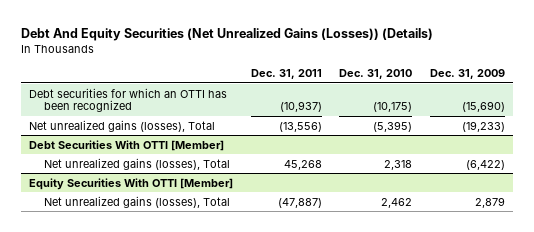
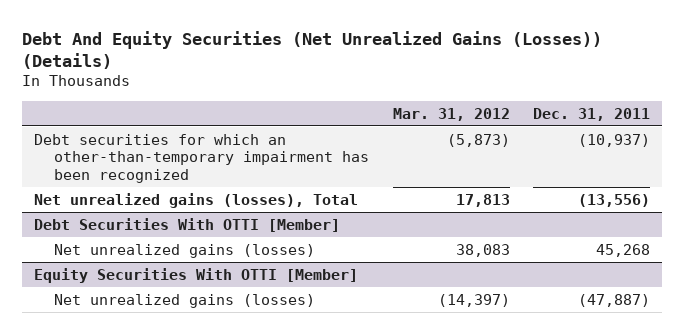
[339,69,413,80] Dec. 31, 2010 -> none
[429,69,505,80] Dec. 31, 2009 -> none
none -> [392,107,510,121] Mar. 31, 2012
[29,87,228,113] Debt securities for which an OTTI has been recognized -> [34,133,369,183] Debt securities for which an other-than-temporary impairment has been recognized
[44,157,231,170] Net unrealized gains (losses), Total -> [53,243,315,258] Net unrealized gains (losses)
[44,195,231,208] Net unrealized gains (losses), Total -> [53,293,315,308] Net unrealized gains (losses)

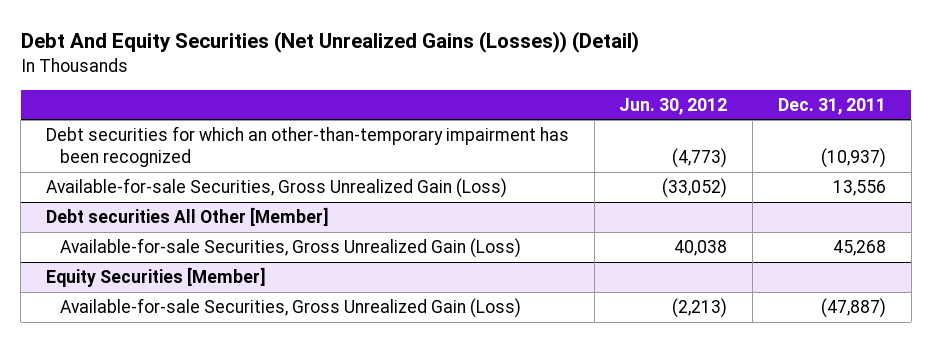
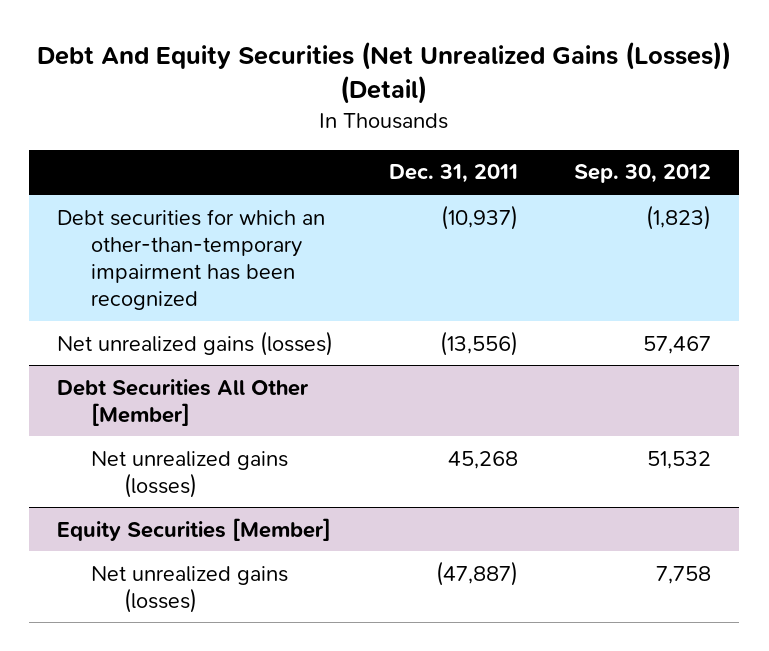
[619,97,728,115] Jun. 30, 2012 -> none
none -> [574,164,712,184] Sep. 30, 2012
[45,178,507,199] Available-for-sale Securities, Gross Unrealized Gain (Loss) -> [57,330,334,356] Net unrealized gains (losses)
[832,180,886,197] 13,556 -> [440,330,519,356] (13,556)
[45,207,329,227] Debt securities All Other [Member] -> [57,378,310,426] Debt Securities All Other [Member]
[59,238,521,259] Available-for-sale Securities, Gross Unrealized Gain (Loss) -> [90,450,288,498] Net unrealized gains (losses)
[59,298,521,319] Available-for-sale Securities, Gross Unrealized Gain (Loss) -> [90,565,288,613] Net unrealized gains (losses)

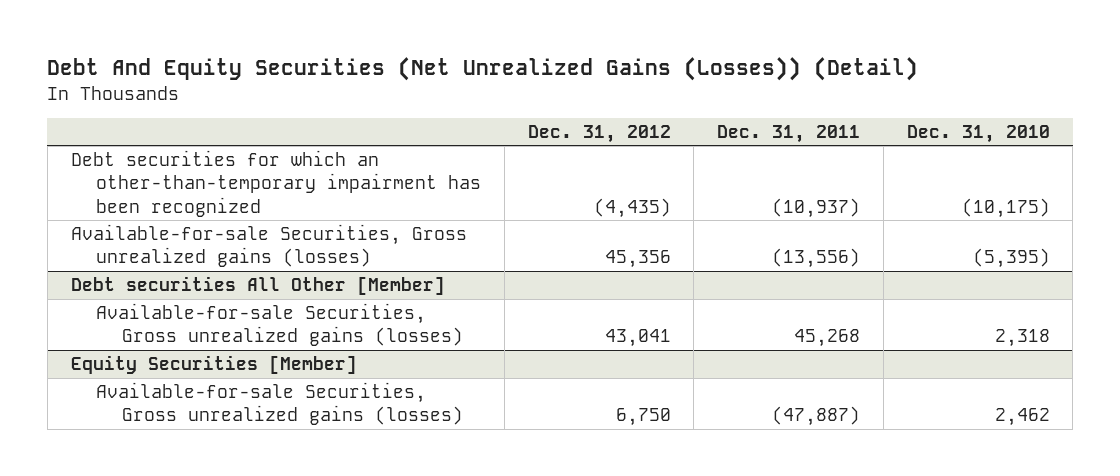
[574,164,712,184] Sep. 30, 2012 -> none
none -> [527,124,671,143] Dec. 31, 2012
none -> [906,124,1050,143] Dec. 31, 2010
[57,330,334,356] Net unrealized gains (losses) -> [70,224,467,268] Available-for-sale Securities, Gross unrealized gains (losses)
[57,378,310,426] Debt Securities All Other [Member] -> [70,276,445,296] Debt securities All Other [Member]
[90,450,288,498] Net unrealized gains (losses) -> [96,303,464,347] Available-for-sale Securities, Gross unrealized gains (losses)
[90,565,288,613] Net unrealized gains (losses) -> [96,382,464,426] Available-for-sale Securities, Gross unrealized gains (losses)

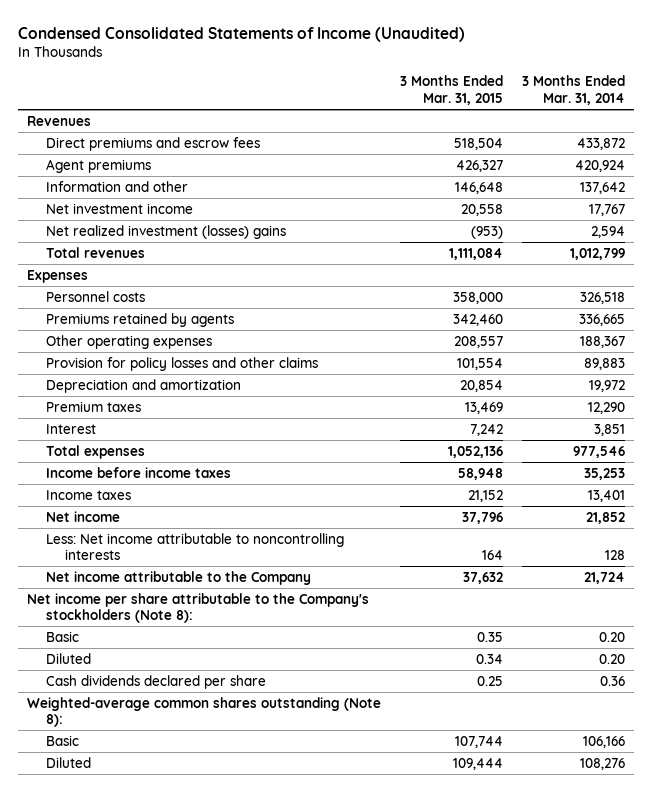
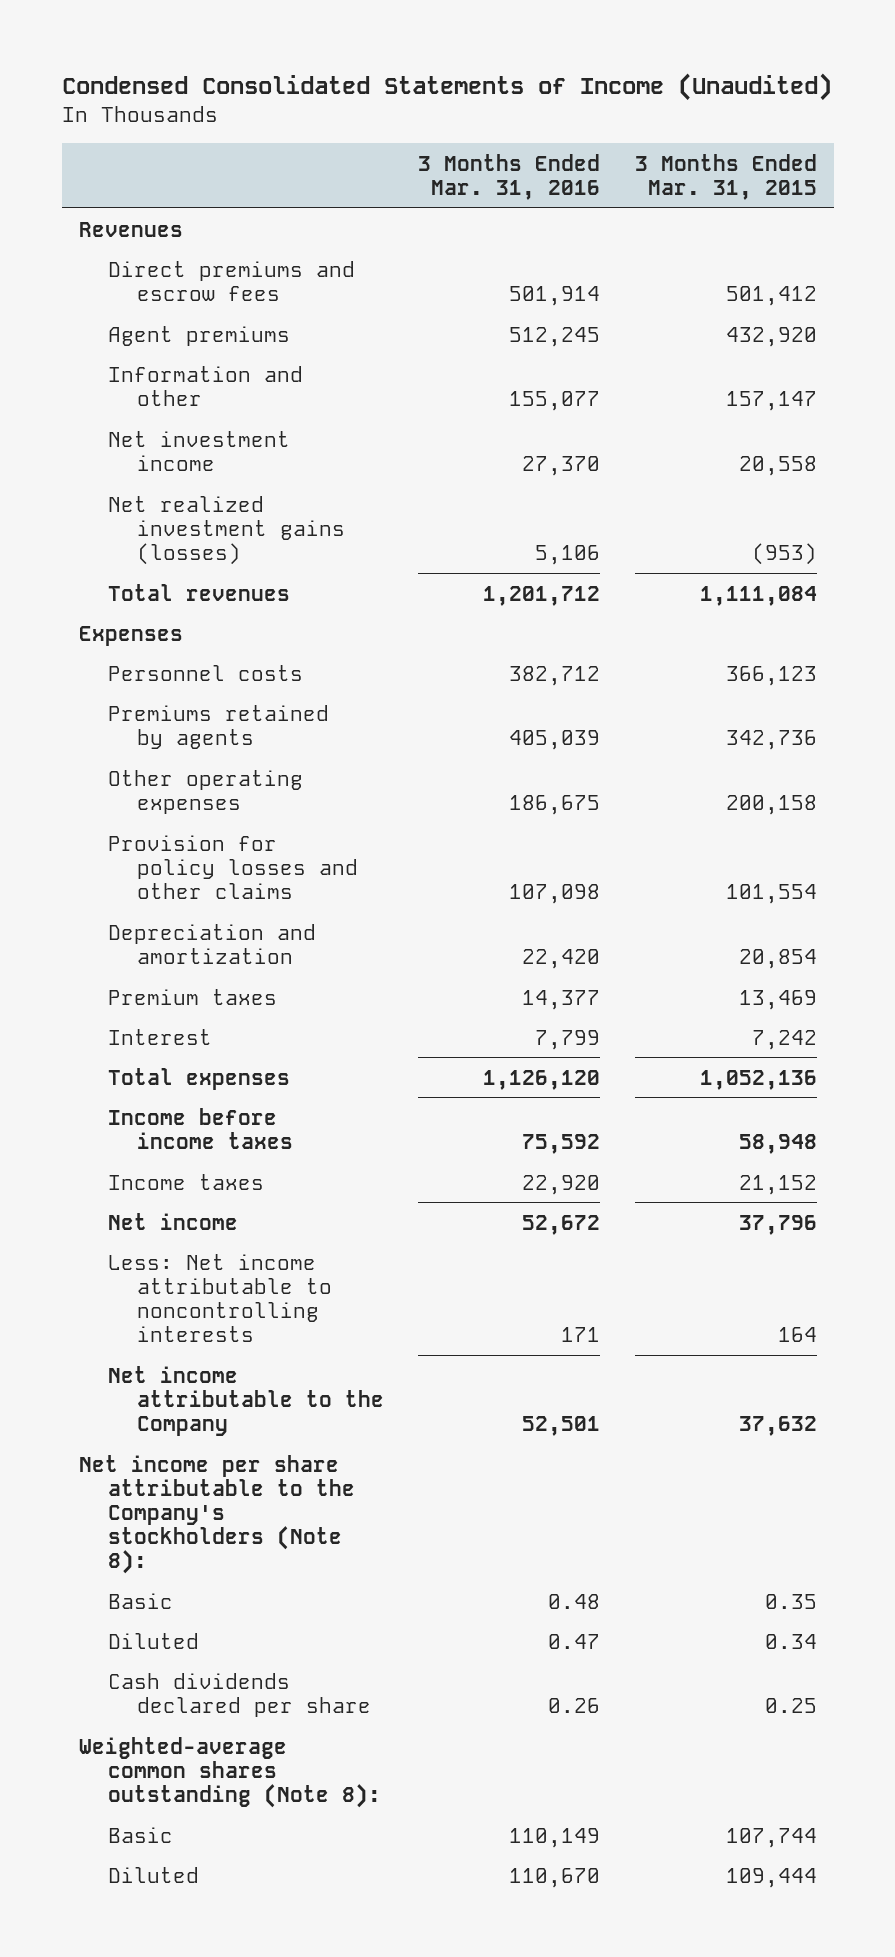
[521,75,625,106] 3 Months Ended Mar. 31, 2014 -> none
none -> [418,153,601,200] 3 Months Ended Mar. 31, 2016
[454,137,504,150] 518,504 -> [725,285,817,306] 501,412
[456,159,504,172] 426,327 -> [725,326,817,347] 432,920
[455,181,504,194] 146,648 -> [725,390,817,411] 157,147
[46,224,287,239] Net realized investment (losses) gains -> [107,495,345,566] Net realized investment gains (losses)
[453,291,504,304] 358,000 -> [725,665,817,686] 366,123
[453,313,504,326] 342,460 -> [725,729,817,750] 342,736
[454,335,504,348] 208,557 -> [725,794,817,815] 200,158

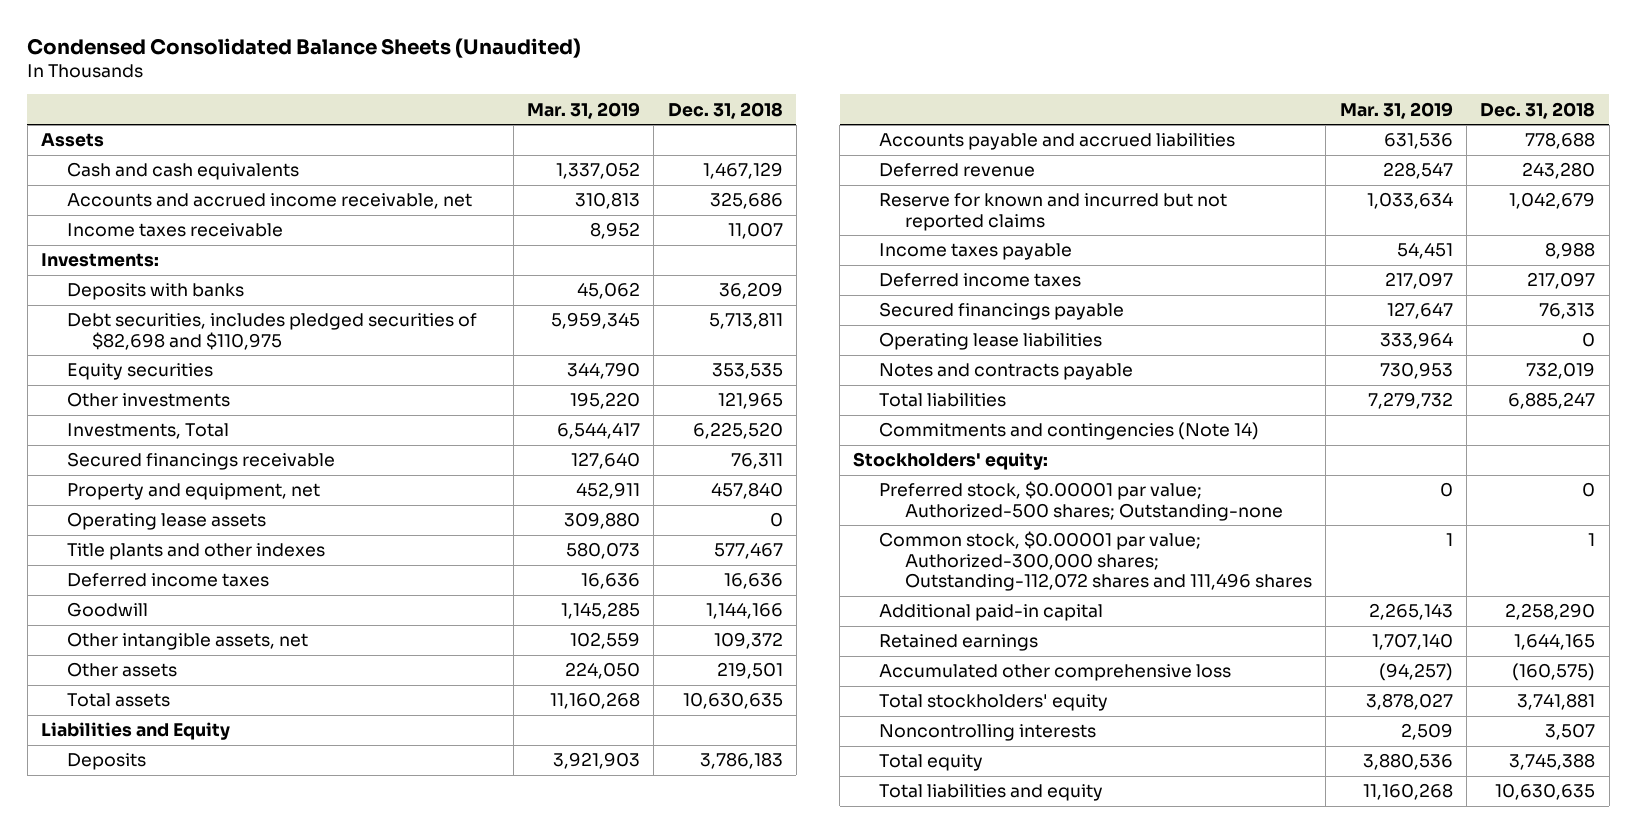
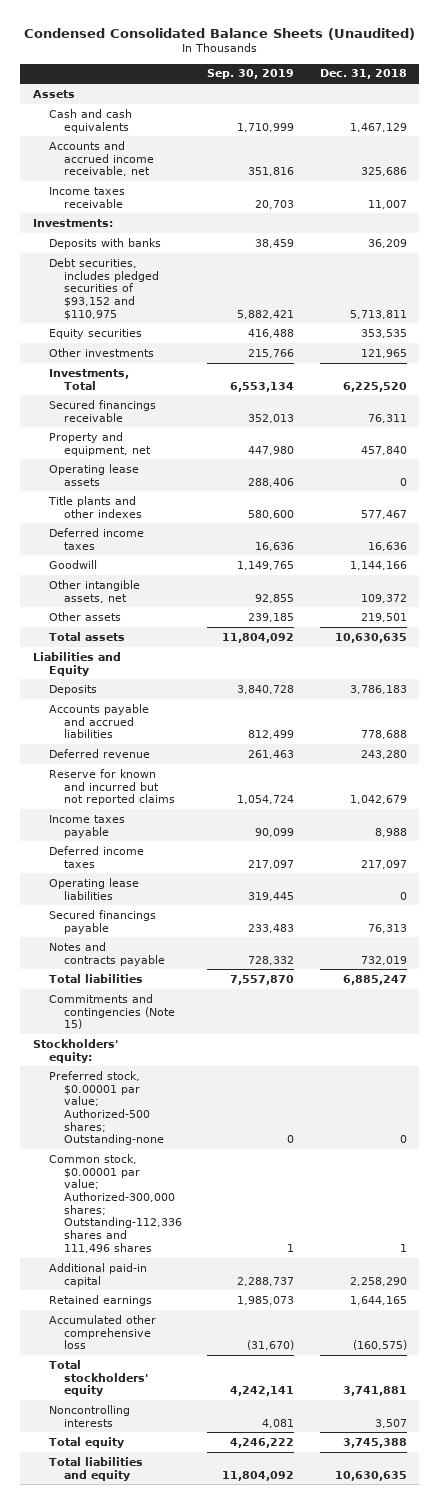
[526,101,640,119] Mar. 31, 2019 -> none
none -> [207,69,295,80] Sep. 30, 2019
[66,313,477,350] Debt securities, includes pledged securities of $82,698 and $110,975 -> [48,257,160,320] Debt securities, includes pledged securities of $93,152 and $110,975
[879,302,1125,321] Secured financings payable -> [48,909,156,934] Secured financings payable
[879,422,1260,441] Commitments and contingencies (Note 14) -> [48,993,176,1030] Commitments and contingencies (Note 15)
[879,531,1312,592] Common stock, $0.00001 par value; Authorized-300,000 shares; Outstanding-112,072 shares and 111,496 shares -> [48,1153,183,1253] Common stock, $0.00001 par value; Authorized-300,000 shares; Outstanding-112,336 shares and 111,496 shares

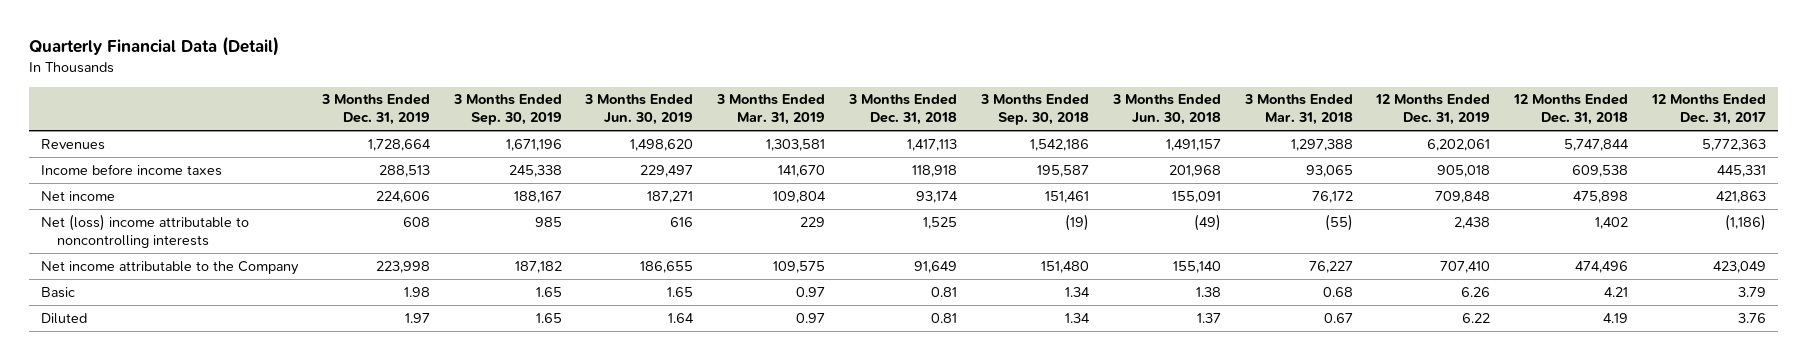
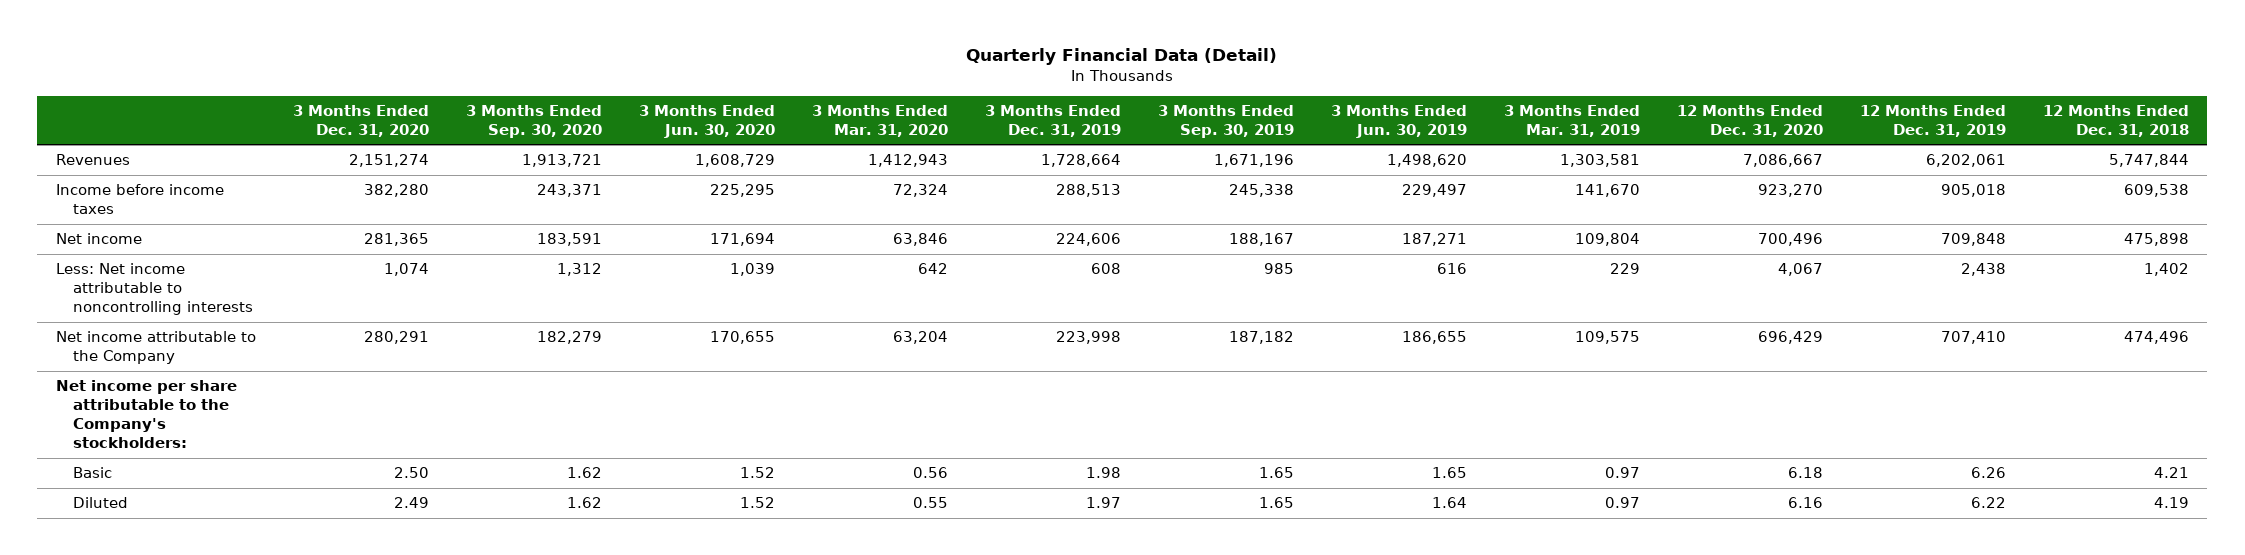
[848,94,958,126] 3 Months Ended Dec. 31, 2018 -> none
[979,94,1089,126] 3 Months Ended Sep. 30, 2018 -> none
[1111,94,1221,126] 3 Months Ended Jun. 30, 2018 -> none
[1243,94,1353,126] 3 Months Ended Mar. 31, 2018 -> none
[1651,94,1767,126] 12 Months Ended Dec. 31, 2017 -> none
none -> [292,104,429,137] 3 Months Ended Dec. 31, 2020
none -> [465,104,602,138] 3 Months Ended Sep. 30, 2020
none -> [638,104,775,138] 3 Months Ended Jun. 30, 2020
none -> [811,104,948,137] 3 Months Ended Mar. 31, 2020
none -> [1676,104,1823,137] 12 Months Ended Dec. 31, 2020
[41,213,250,248] Net (loss) income attributable to noncontrolling interests -> [55,263,253,316] Less: Net income attributable to noncontrolling interests
none -> [55,380,237,449] Net income per share attributable to the Company's stockholders:

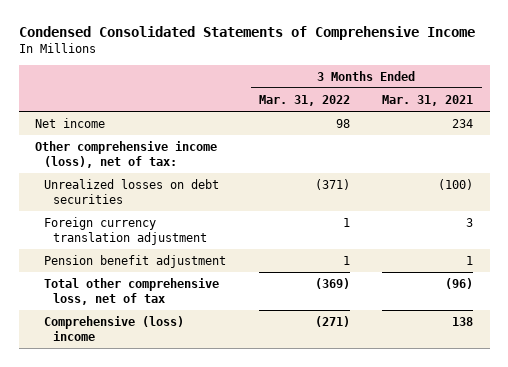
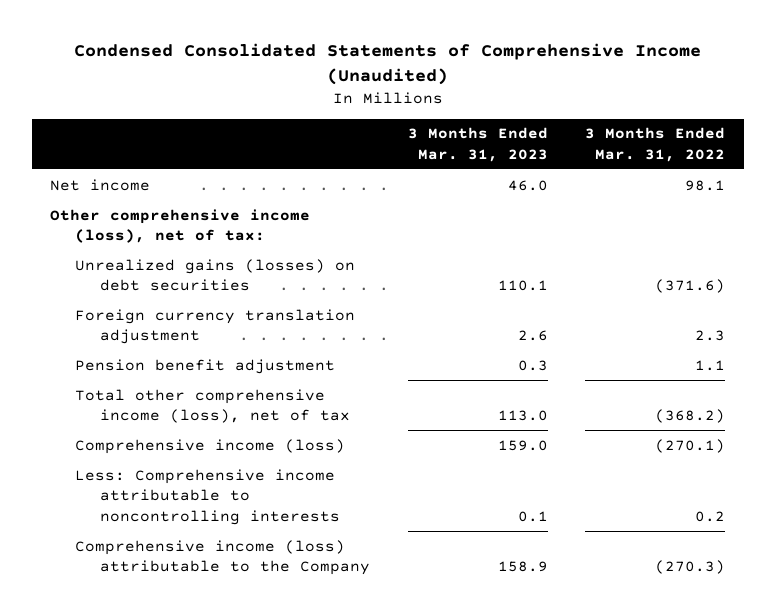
[18,26,475,41] Condensed Consolidated Statements of Comprehensive Income -> [73,43,701,86] Condensed Consolidated Statements of Comprehensive Income (Unaudited)
[382,94,474,106] Mar. 31, 2021 -> none
none -> [407,127,548,162] 3 Months Ended Mar. 31, 2023
[335,118,350,128] 98 -> [685,179,726,191] 98.1
[44,178,220,204] Unrealized losses on debt securities -> [75,258,356,292] Unrealized gains (losses) on debt securities
[314,178,350,190] (371) -> [655,279,726,294] (371.6)
[342,217,350,227] 1 -> [695,330,726,342] 2.3
[342,255,350,265] 1 -> [695,359,726,371] 1.1
[44,277,220,305] Total other comprehensive loss, net of tax -> [75,388,350,424] Total other comprehensive income (loss), net of tax
[314,277,350,289] (369) -> [655,409,726,424] (368.2)
none -> [75,438,346,454] Comprehensive income (loss)
none -> [75,468,340,525] Less: Comprehensive income attributable to noncontrolling interests
[44,315,185,341] Comprehensive (loss) income -> [75,539,370,576] Comprehensive income (loss) attributable to the Company
[314,315,350,327] (271) -> [655,560,726,575] (270.3)

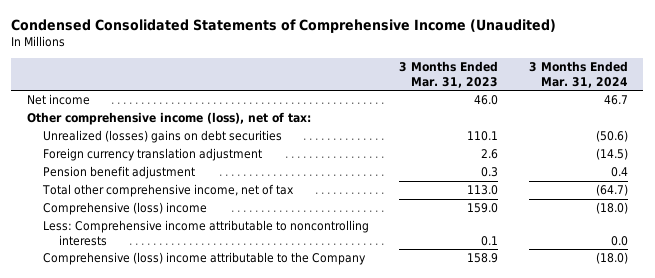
[585,127,726,162] 3 Months Ended Mar. 31, 2022 -> none
none -> [529,61,629,88] 3 Months Ended Mar. 31, 2024
[75,258,356,292] Unrealized gains (losses) on debt securities -> [42,130,282,144] Unrealized (losses) gains on debt securities
[75,388,350,424] Total other comprehensive income (loss), net of tax -> [41,184,294,198] Total other comprehensive income, net of tax
[75,438,346,454] Comprehensive income (loss) -> [42,202,207,216] Comprehensive (loss) income
[75,539,370,576] Comprehensive income (loss) attributable to the Company -> [42,252,366,266] Comprehensive (loss) income attributable to the Company

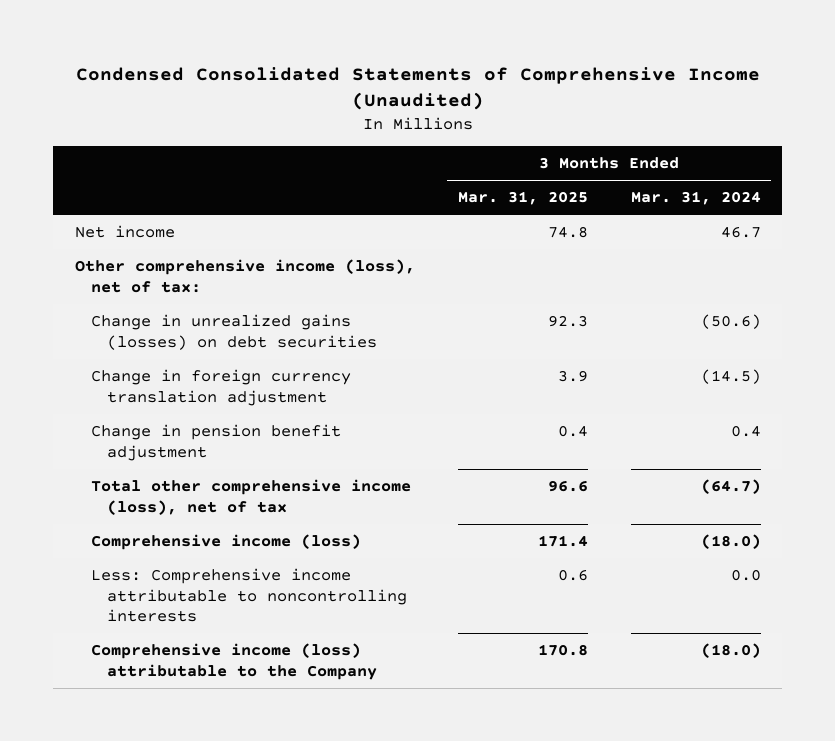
[399,61,499,88] 3 Months Ended Mar. 31, 2023 -> none
none -> [457,191,588,206] Mar. 31, 2025
[42,130,282,144] Unrealized (losses) gains on debt securities -> [90,313,377,350] Change in unrealized gains (losses) on debt securities
[42,148,262,162] Foreign currency translation adjustment -> [90,368,351,406] Change in foreign currency translation adjustment
[42,166,195,180] Pension benefit adjustment -> [90,423,341,461] Change in pension benefit adjustment
[41,184,294,198] Total other comprehensive income, net of tax -> [90,478,411,515] Total other comprehensive income (loss), net of tax
[42,202,207,216] Comprehensive (loss) income -> [90,533,361,550] Comprehensive income (loss)
[42,252,366,266] Comprehensive (loss) income attributable to the Company -> [90,642,377,680] Comprehensive income (loss) attributable to the Company

